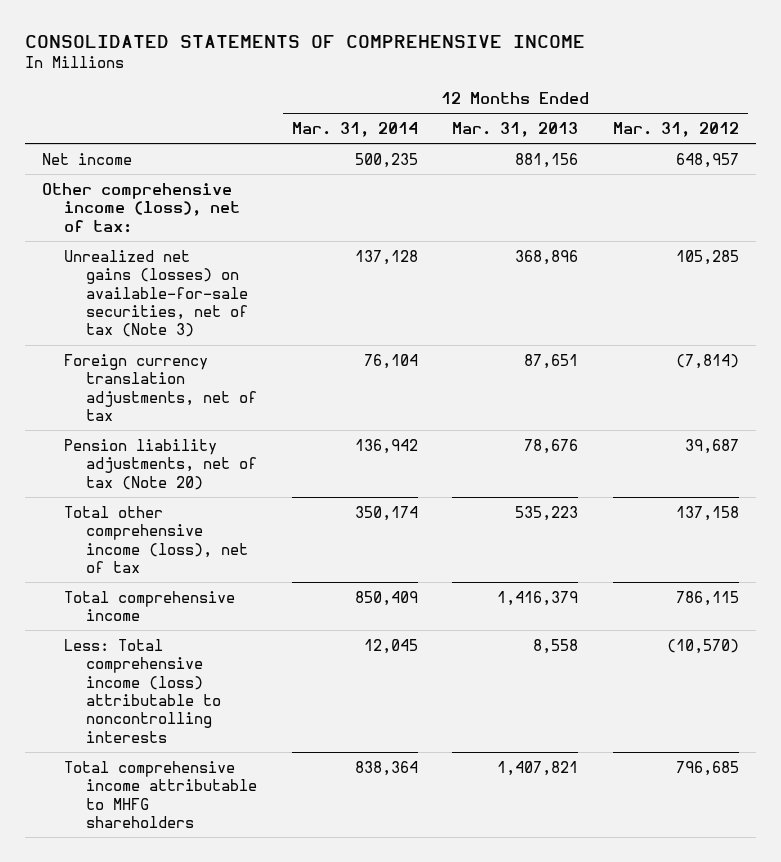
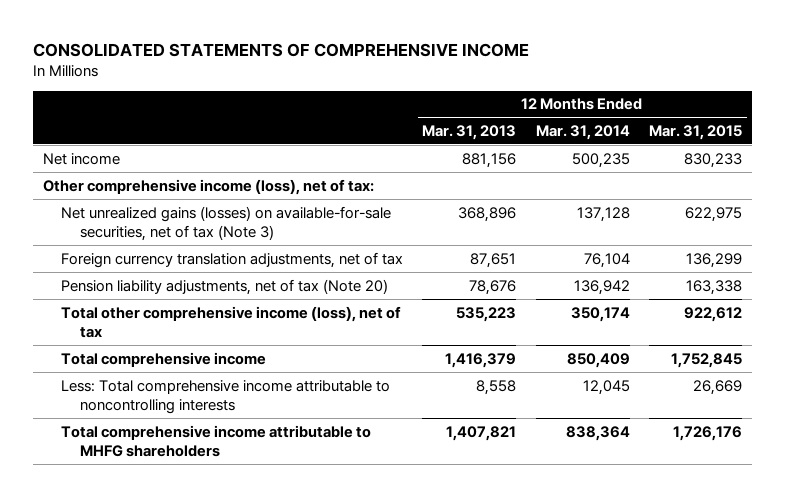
[612,122,739,138] Mar. 31, 2012 -> none
none -> [648,124,742,140] Mar. 31, 2015
[63,249,249,338] Unrealized net gains (losses) on available-for-sale securities, net of tax (Note 3) -> [61,205,392,241] Net unrealized gains (losses) on available-for-sale securities, net of tax (Note 3)
[63,638,222,743] Less: Total comprehensive income (loss) attributable to noncontrolling interests -> [61,379,391,414] Less: Total comprehensive income attributable to noncontrolling interests

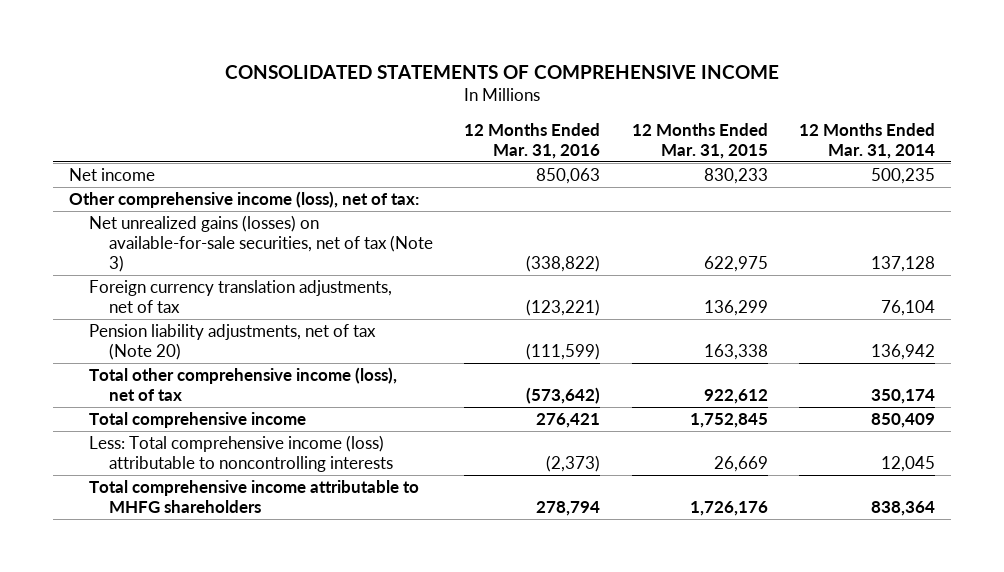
[422,124,517,140] Mar. 31, 2013 -> none
none -> [464,122,601,159] 12 Months Ended Mar. 31, 2016
[61,379,391,414] Less: Total comprehensive income attributable to noncontrolling interests -> [88,435,393,472] Less: Total comprehensive income (loss) attributable to noncontrolling interests

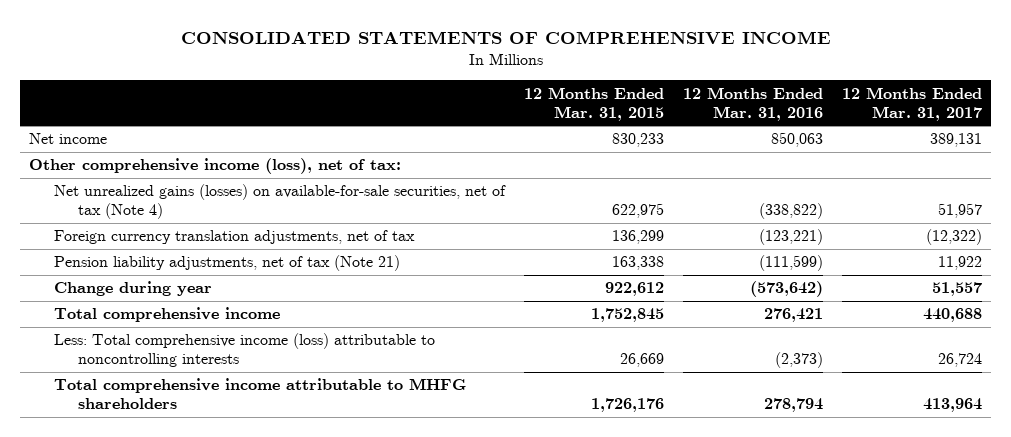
[799,122,936,159] 12 Months Ended Mar. 31, 2014 -> none
none -> [841,86,982,121] 12 Months Ended Mar. 31, 2017
[88,215,433,272] Net unrealized gains (losses) on available-for-sale securities, net of tax (Note 3) -> [53,184,506,220] Net unrealized gains (losses) on available-for-sale securities, net of tax (Note 4)
[88,324,376,360] Pension liability adjustments, net of tax (Note 20) -> [53,255,400,272] Pension liability adjustments, net of tax (Note 21)
[88,367,397,401] Total other comprehensive income (loss), net of tax -> [53,281,212,297] Change during year

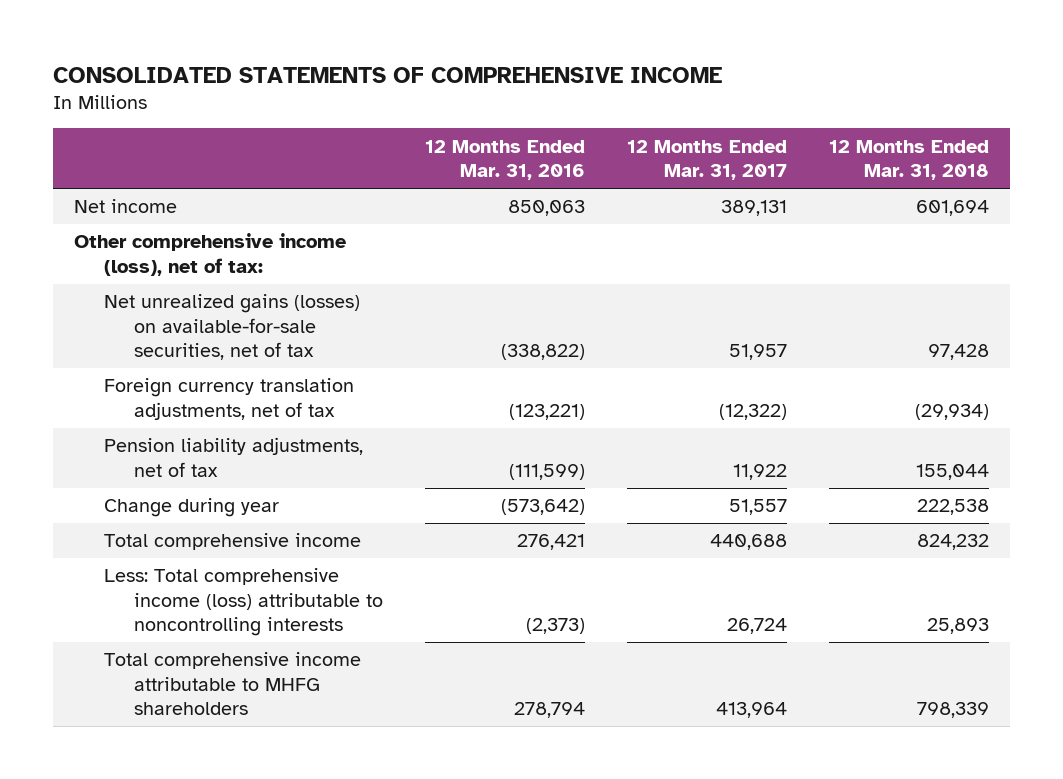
[523,86,664,121] 12 Months Ended Mar. 31, 2015 -> none
none -> [829,139,990,181] 12 Months Ended Mar. 31, 2018
[53,184,506,220] Net unrealized gains (losses) on available-for-sale securities, net of tax (Note 4) -> [103,294,360,361] Net unrealized gains (losses) on available-for-sale securities, net of tax
[53,255,400,272] Pension liability adjustments, net of tax (Note 21) -> [103,437,363,477] Pension liability adjustments, net of tax

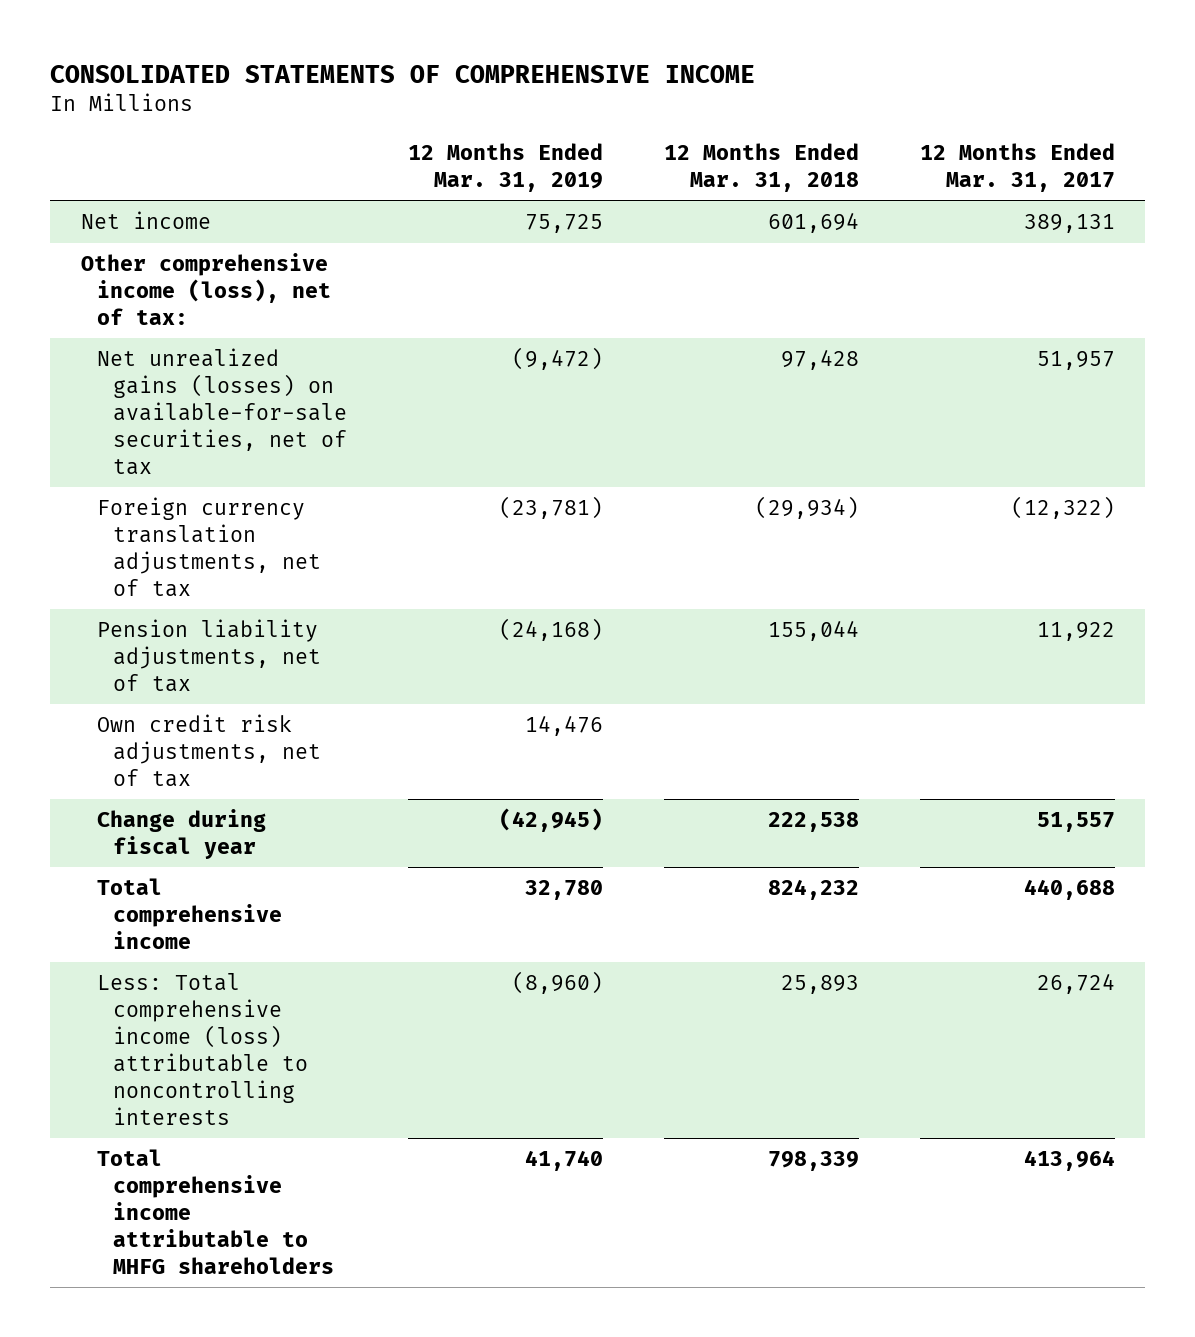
[424,139,585,181] 12 Months Ended Mar. 31, 2016 -> none
none -> [407,142,603,192] 12 Months Ended Mar. 31, 2019
none -> [96,714,322,787] Own credit risk adjustments, net of tax
[103,498,279,518] Change during year -> [96,809,266,859] Change during fiscal year

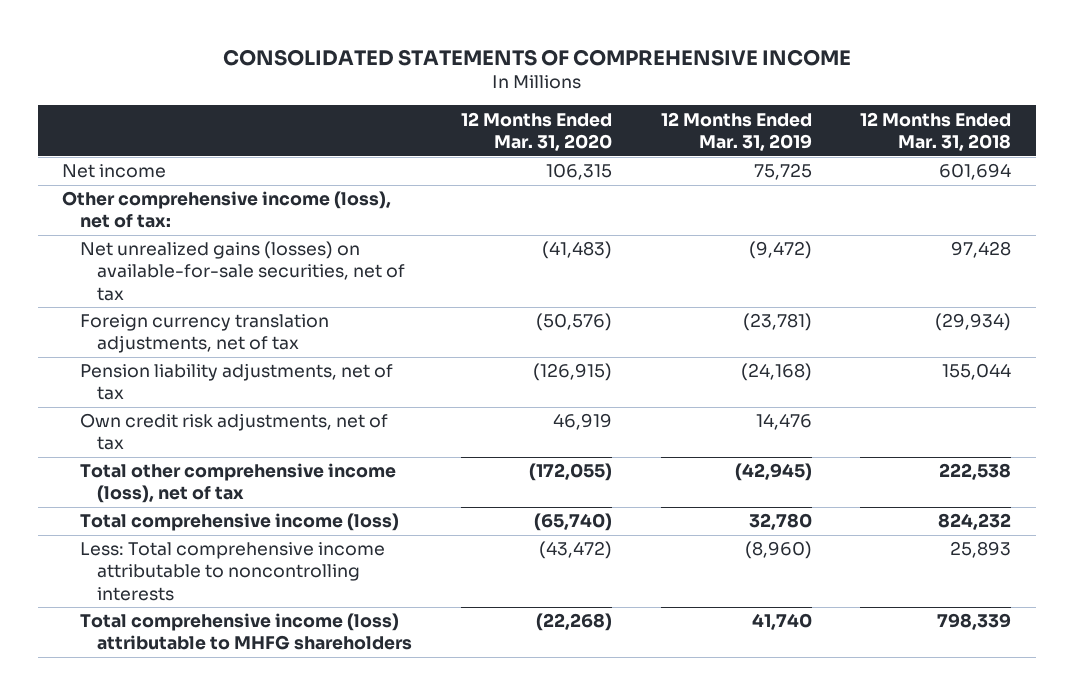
[919,142,1115,192] 12 Months Ended Mar. 31, 2017 -> none
none -> [460,111,612,151] 12 Months Ended Mar. 31, 2020
[96,809,266,859] Change during fiscal year -> [79,463,396,504] Total other comprehensive income (loss), net of tax
[96,878,283,949] Total comprehensive income -> [79,513,399,532] Total comprehensive income (loss)
[96,973,309,1125] Less: Total comprehensive income (loss) attributable to noncontrolling interests -> [79,542,385,601] Less: Total comprehensive income attributable to noncontrolling interests
[96,1149,335,1274] Total comprehensive income attributable to MHFG shareholders -> [79,613,413,651] Total comprehensive income (loss) attributable to MHFG shareholders

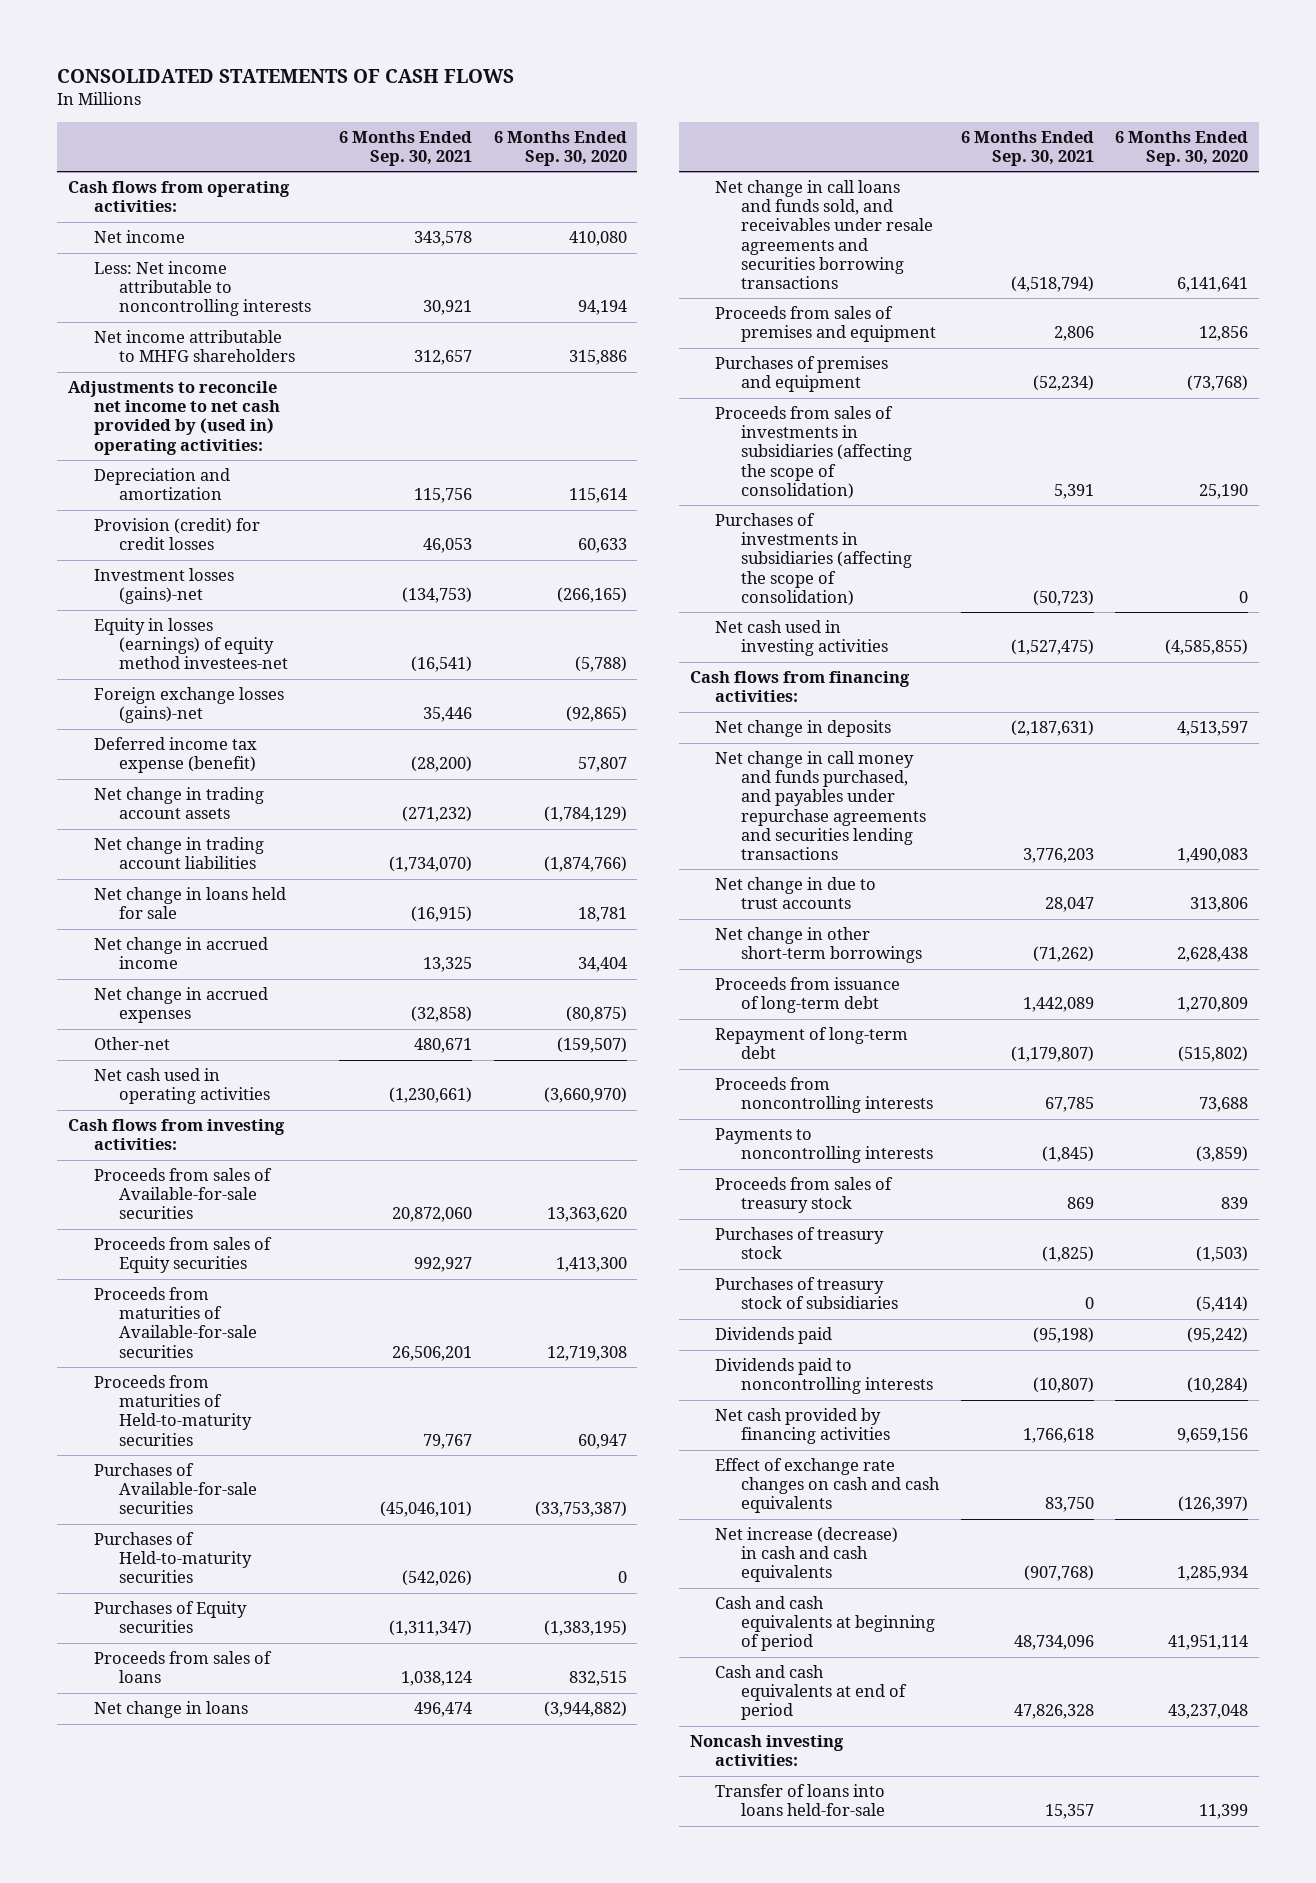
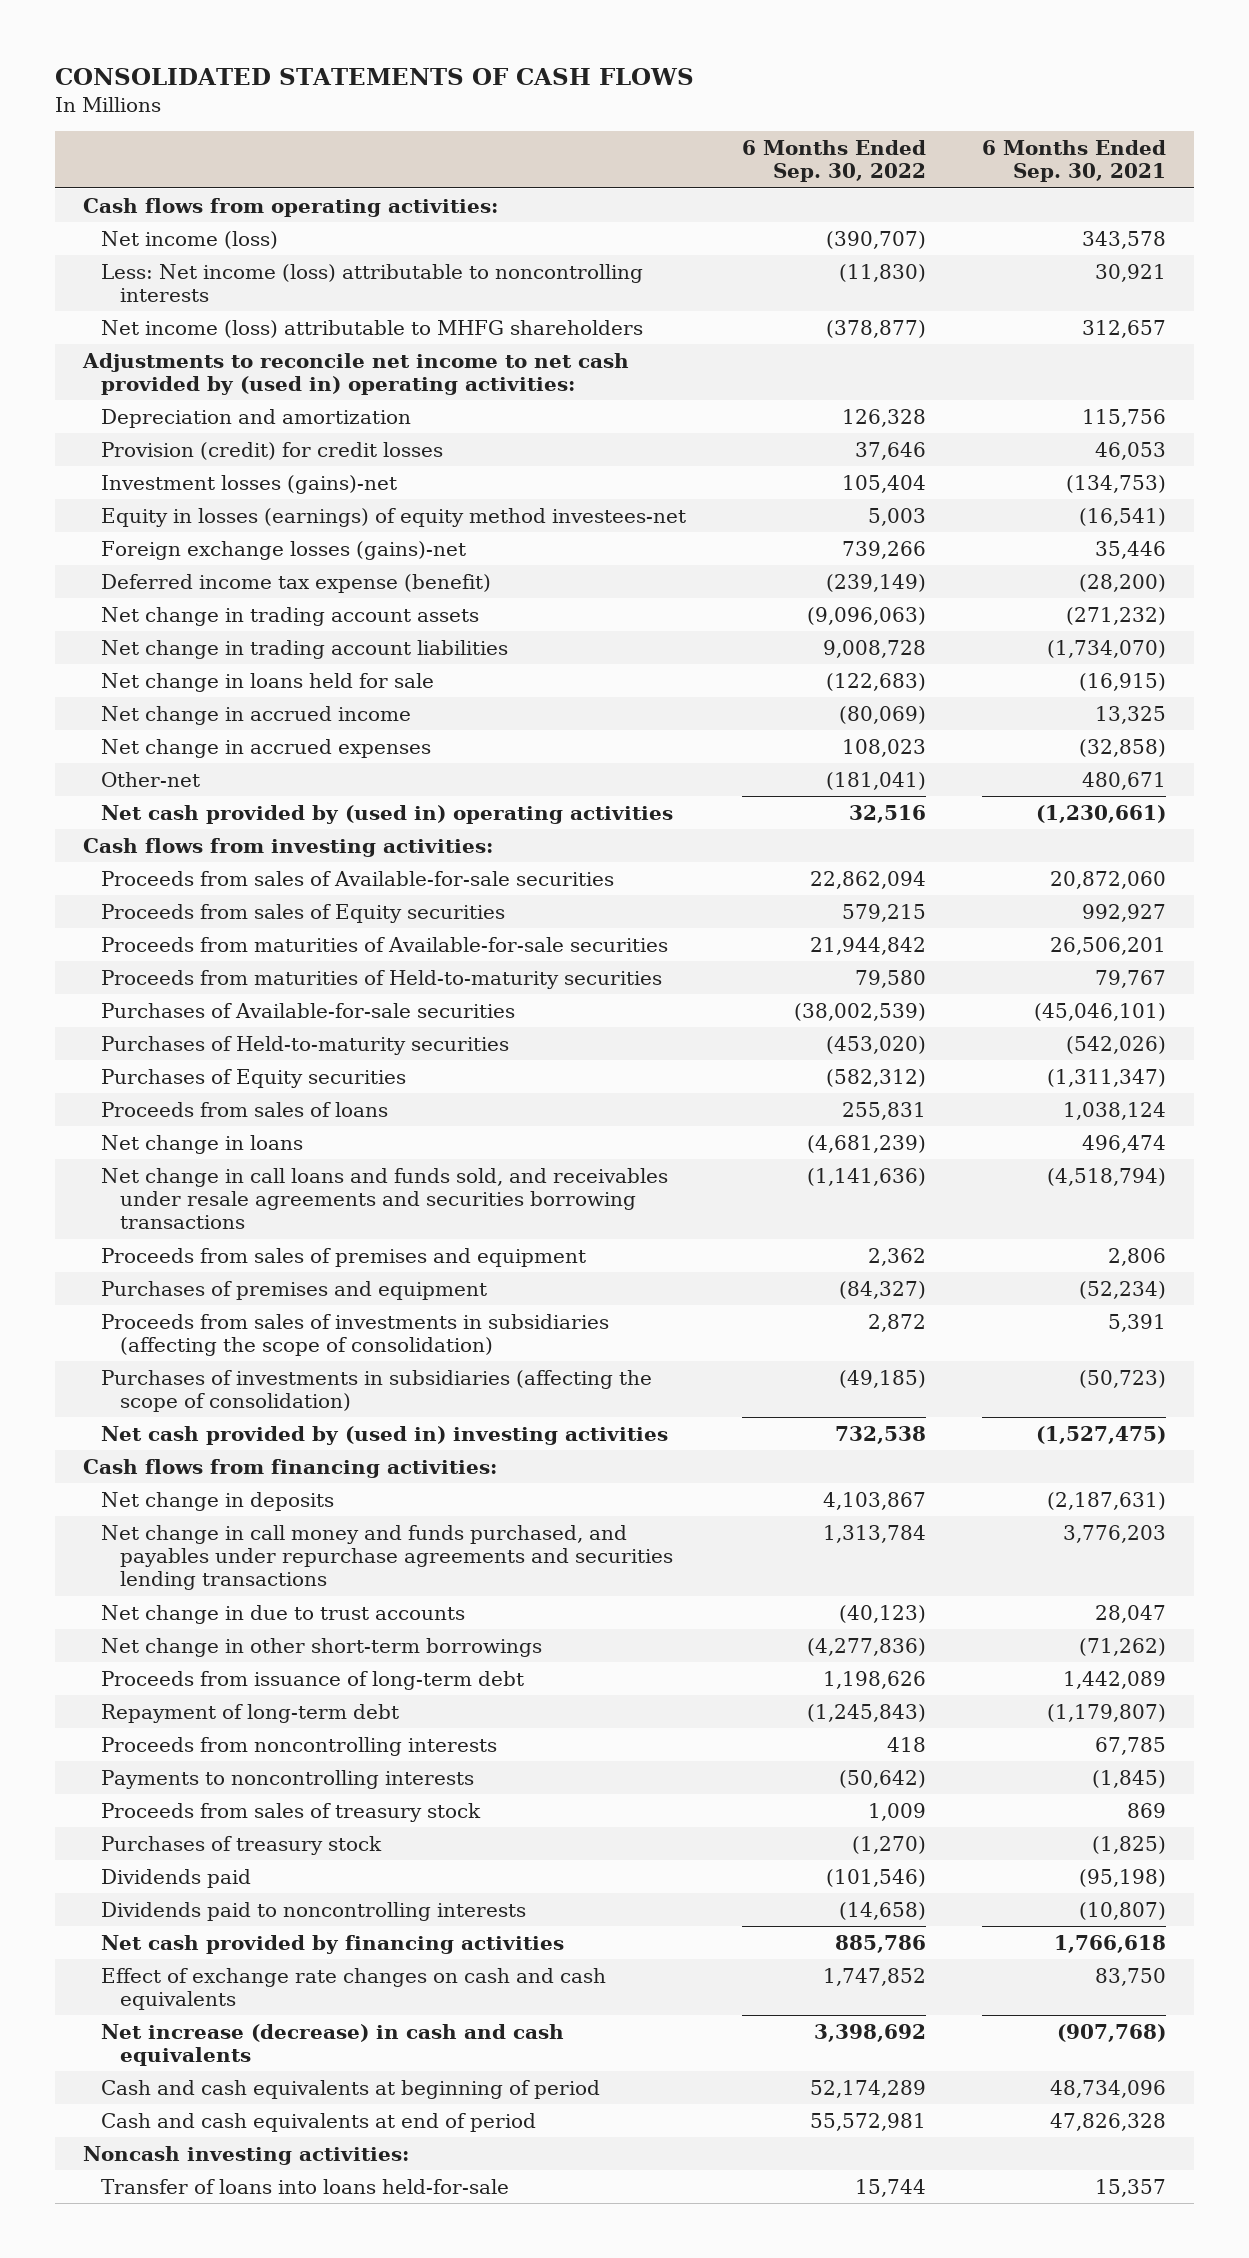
[493,130,627,166] 6 Months Ended Sep. 30, 2020 -> none
none -> [742,140,927,183] 6 Months Ended Sep. 30, 2022
[93,230,185,244] Net income -> [101,230,279,249] Net income (loss)
[93,261,312,317] Less: Net income attributable to noncontrolling interests -> [101,263,644,302] Less: Net income (loss) attributable to noncontrolling interests
[93,330,296,363] Net income attributable to MHFG shareholders -> [101,319,644,338] Net income (loss) attributable to MHFG shareholders
[93,1068,271,1105] Net cash used in operating activities -> [101,804,674,824] Net cash provided by (used in) operating activities
[715,620,888,657] Net cash used in investing activities -> [101,1425,669,1445] Net cash provided by (used in) investing activities
[715,1277,898,1310] Purchases of treasury stock of subsidiaries -> none

